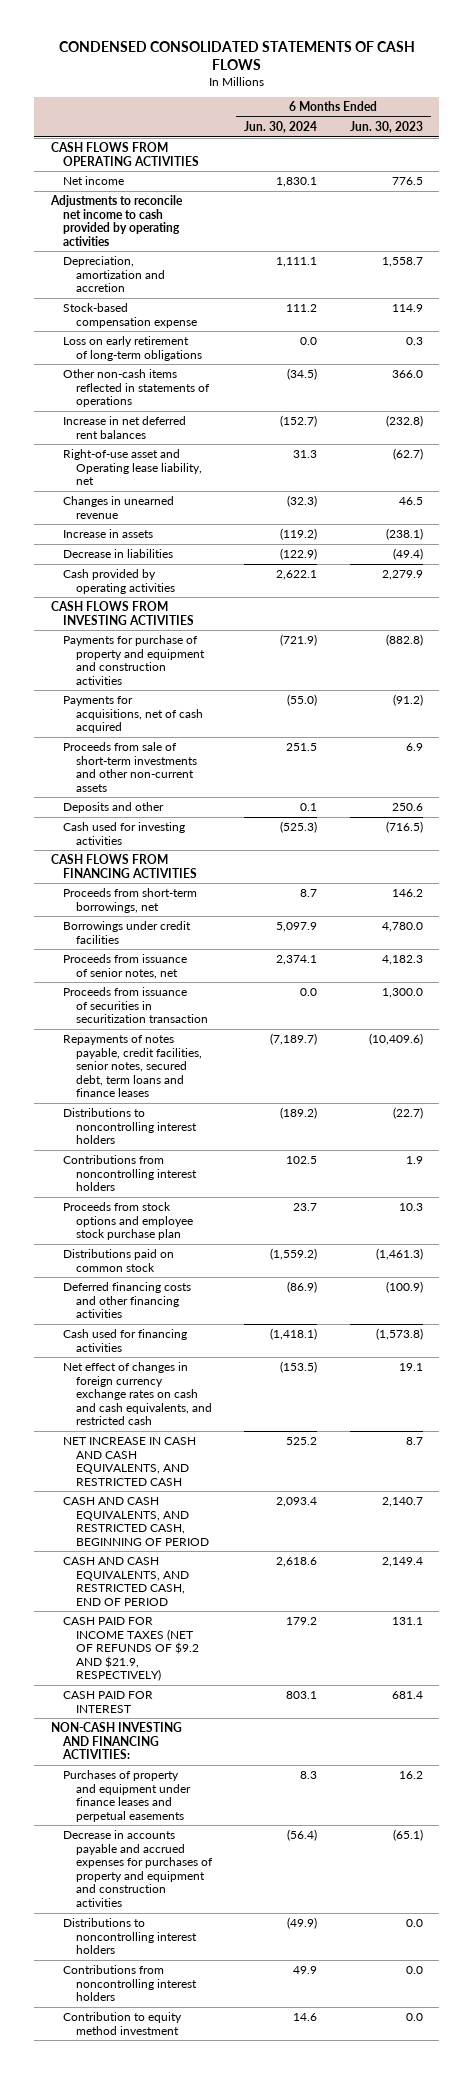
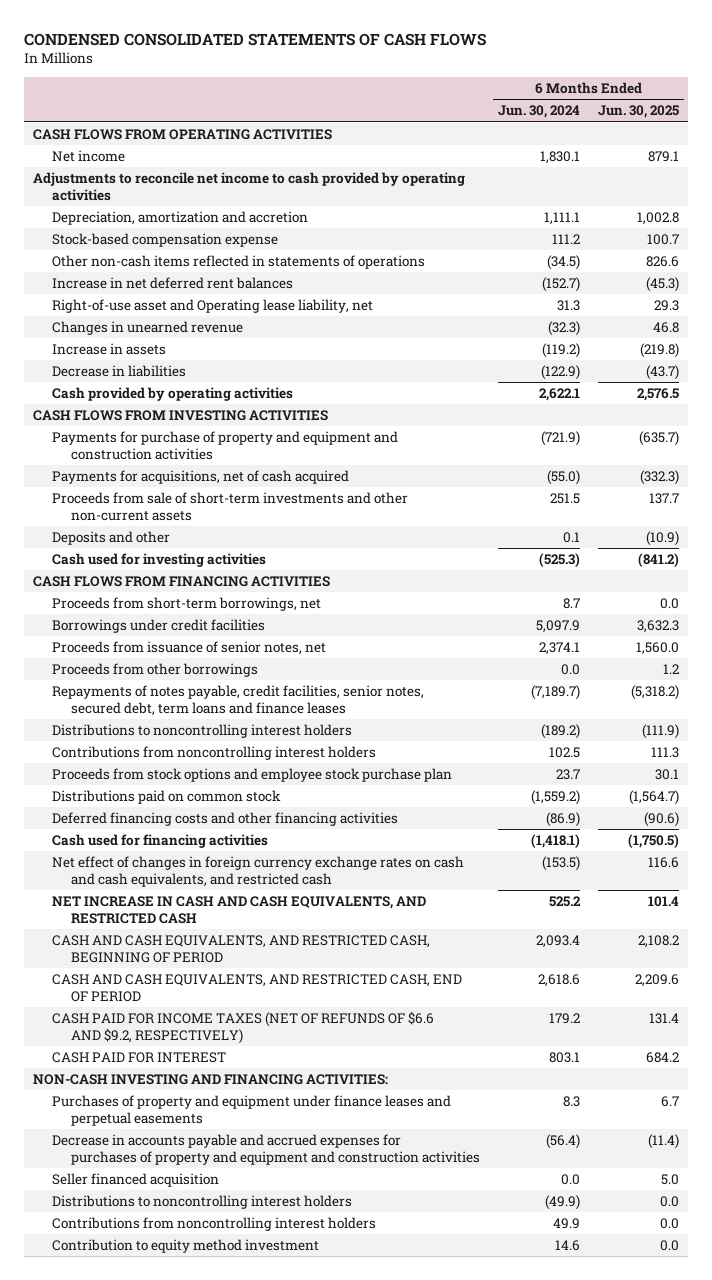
[349,120,423,133] Jun. 30, 2023 -> none
none -> [598,105,680,119] Jun. 30, 2025
[63,336,203,361] Loss on early retirement of long-term obligations -> none
[63,987,209,1024] Proceeds from issuance of securities in securitization transaction -> none
none -> [51,663,258,678] Proceeds from other borrowings
[63,1617,200,1682] CASH PAID FOR INCOME TAXES (NET OF REFUNDS OF $9.2 AND $21.9, RESPECTIVELY) -> [51,1011,434,1045] CASH PAID FOR INCOME TAXES (NET OF REFUNDS OF $6.6 AND $9.2, RESPECTIVELY)
none -> [51,1173,219,1188] Seller financed acquisition

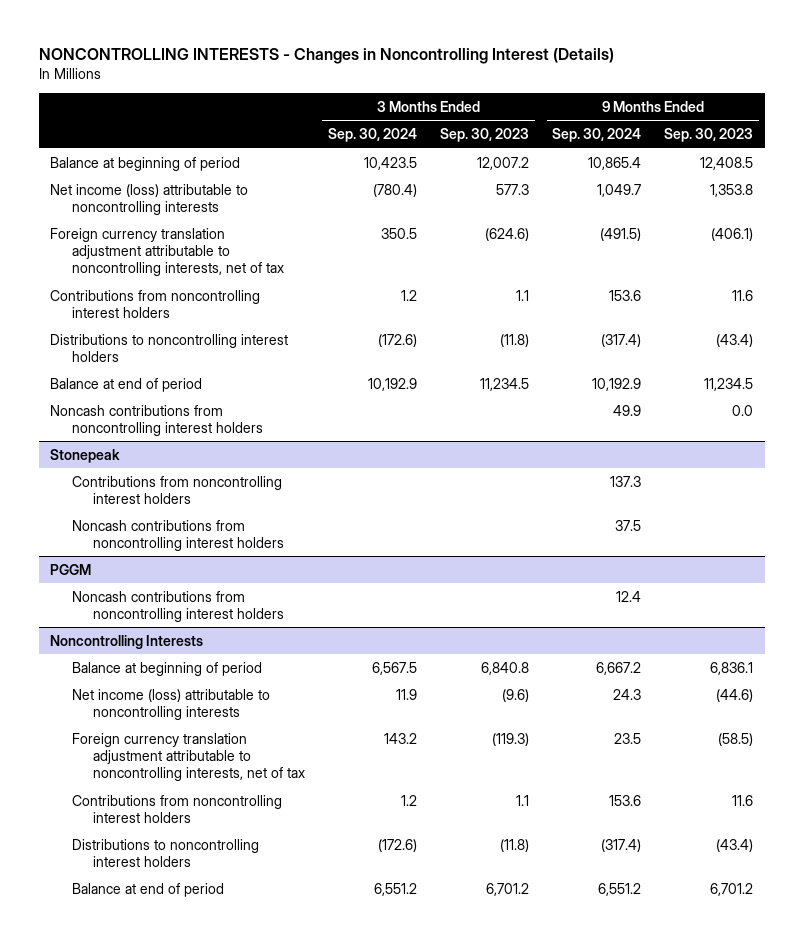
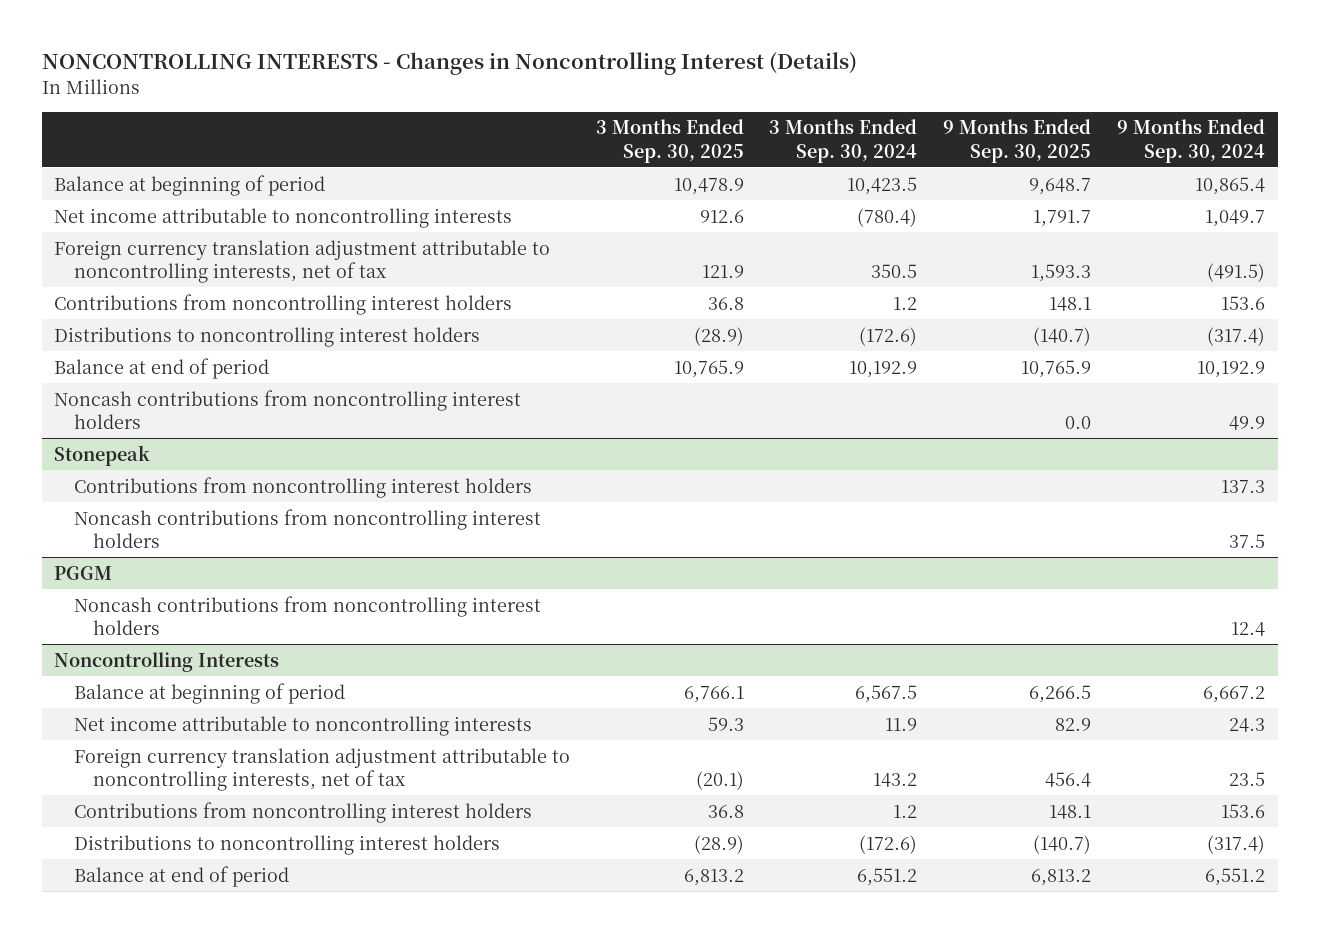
[440,127,530,142] Sep. 30, 2023 -> none
[664,127,754,142] Sep. 30, 2023 -> none
none -> [595,119,744,163] 3 Months Ended Sep. 30, 2025
none -> [942,119,1091,163] 9 Months Ended Sep. 30, 2025
[50,183,249,215] Net income (loss) attributable to noncontrolling interests -> [54,207,513,228] Net income attributable to noncontrolling interests
[71,688,270,720] Net income (loss) attributable to noncontrolling interests -> [73,715,532,736] Net income attributable to noncontrolling interests

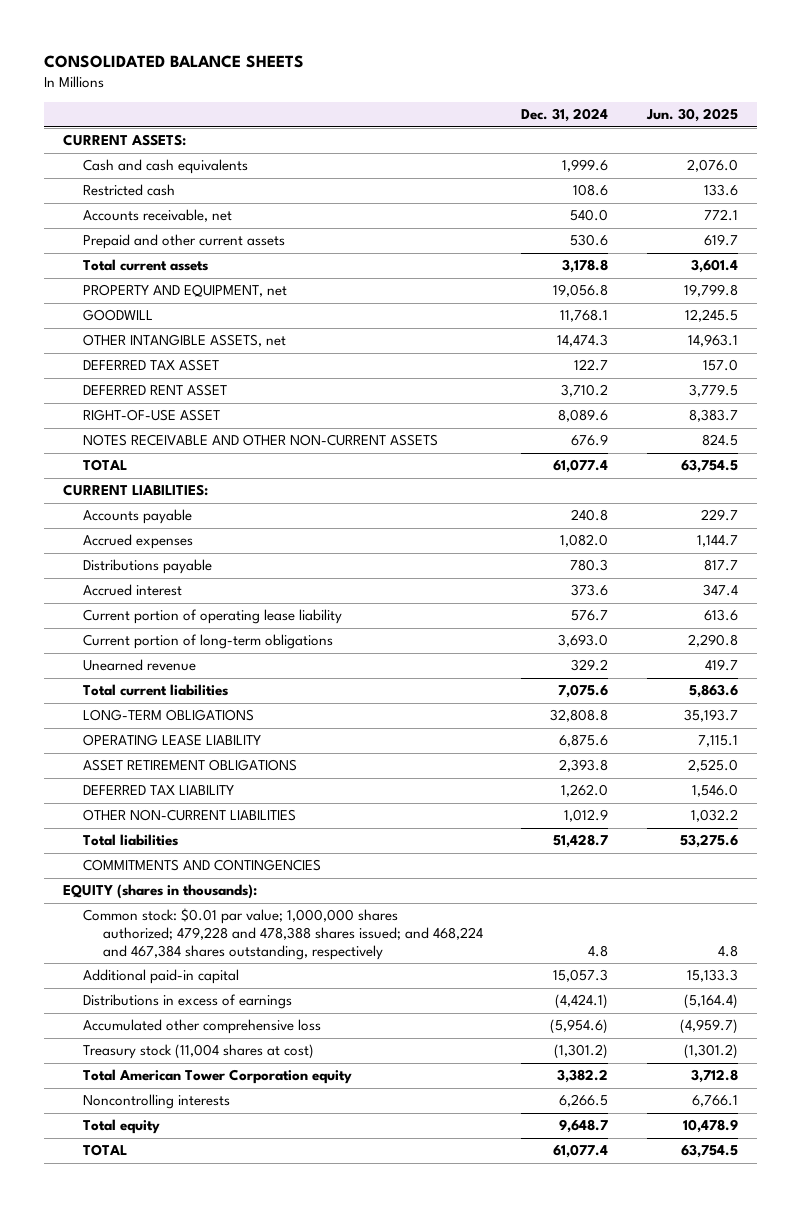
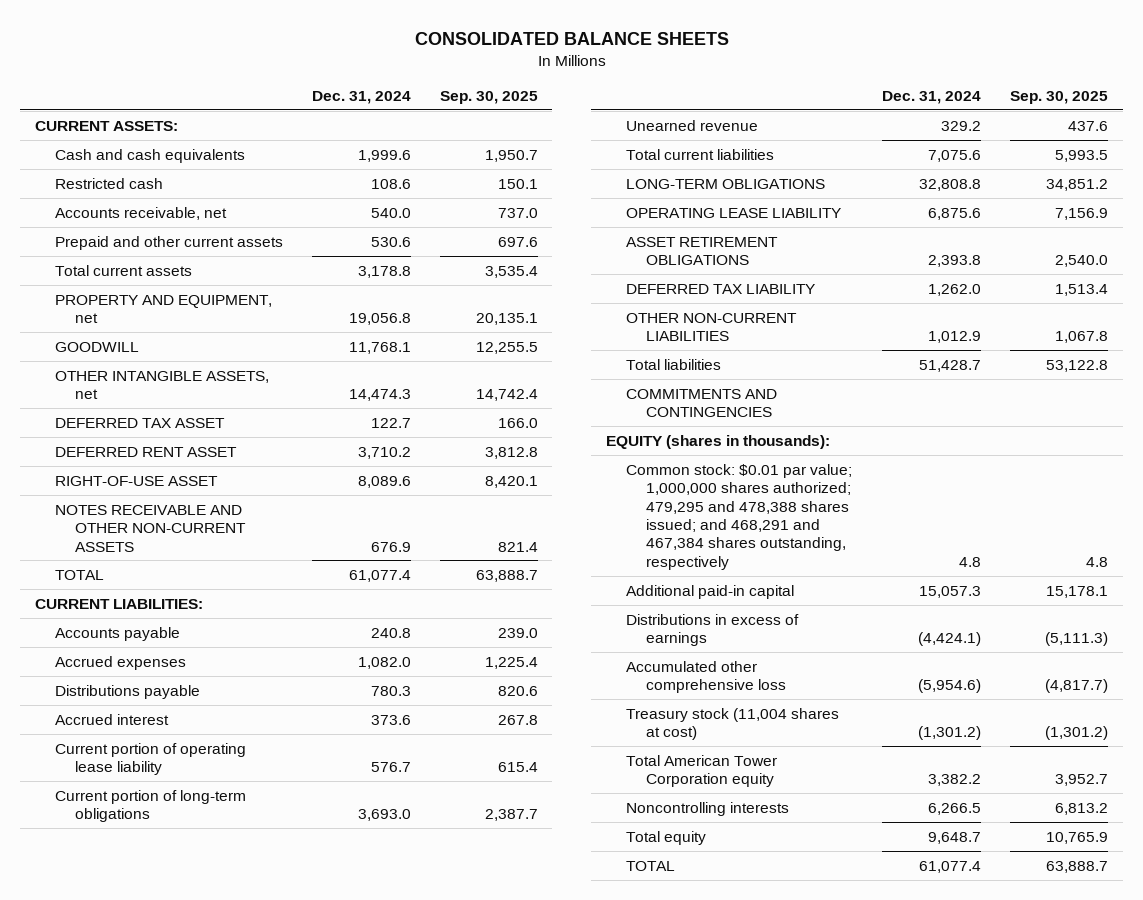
[645,107,738,122] Jun. 30, 2025 -> none
none -> [439,90,538,104] Sep. 30, 2025
[83,908,483,960] Common stock: $0.01 par value; 1,000,000 shares authorized; 479,228 and 478,388 shares issued; and 468,224 and 467,384 shares outstanding, respectively -> [625,463,852,570] Common stock: $0.01 par value; 1,000,000 shares authorized; 479,295 and 478,388 shares issued; and 468,291 and 467,384 shares outstanding, respectively

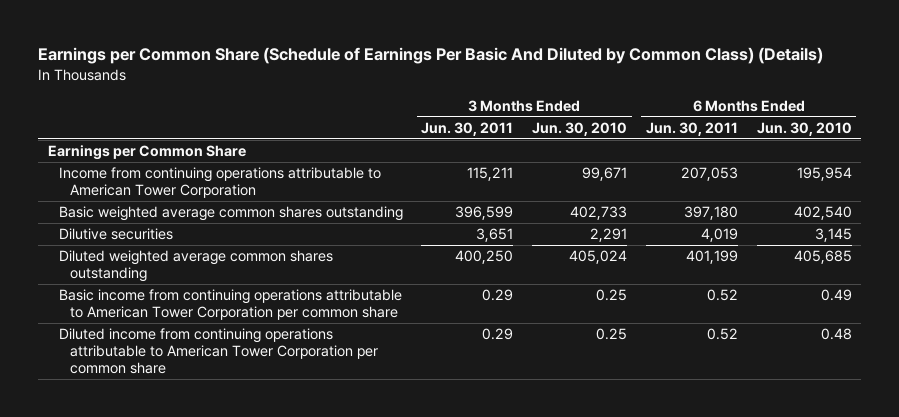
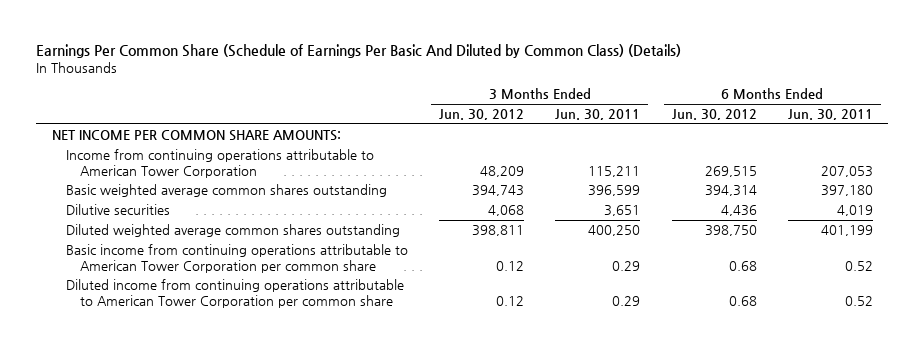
[38,47,824,65] Earnings per Common Share (Schedule of Earnings Per Basic And Diluted by Common Class) (Details) -> [35,44,681,59] Earnings Per Common Share (Schedule of Earnings Per Basic And Diluted by Common Class) (Details)
[532,121,628,136] Jun. 30, 2010 -> none
[756,121,852,136] Jun. 30, 2010 -> none
none -> [439,109,525,121] Jun. 30, 2012
none -> [671,109,757,121] Jun. 30, 2012
[47,145,246,161] Earnings per Common Share -> [51,130,341,142] NET INCOME PER COMMON SHARE AMOUNTS:

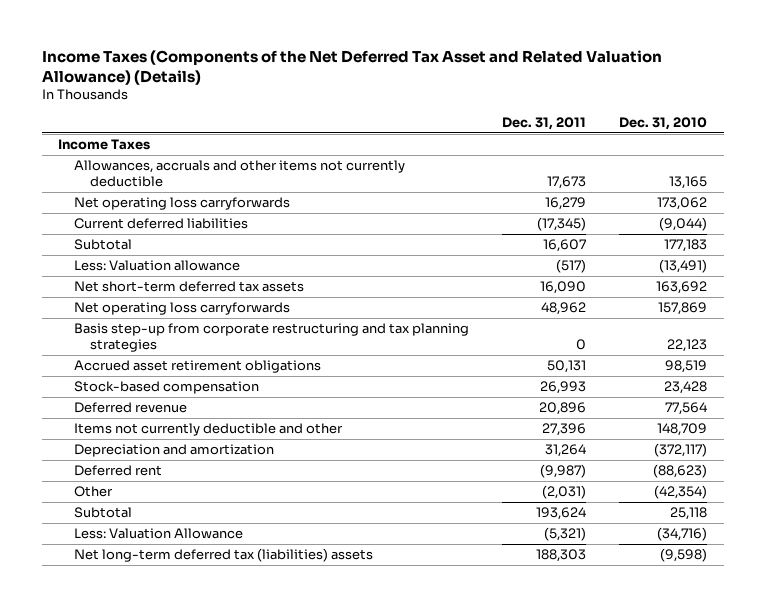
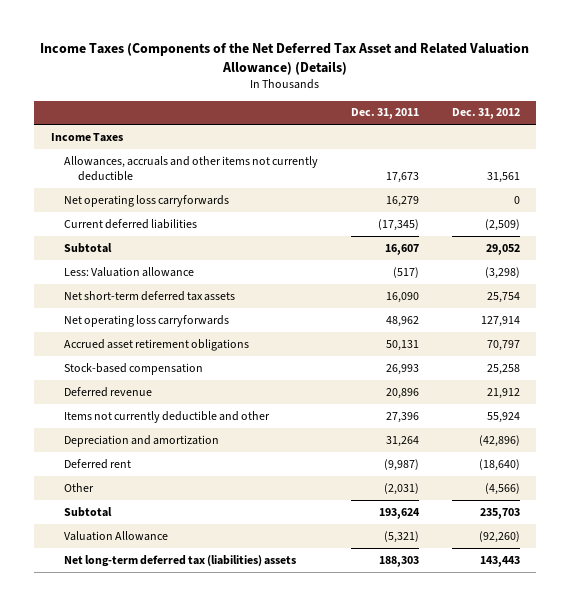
[619,117,708,131] Dec. 31, 2010 -> none
none -> [451,108,520,120] Dec. 31, 2012
[74,323,470,353] Basis step-up from corporate restructuring and tax planning strategies -> none
[74,528,244,540] Less: Valuation Allowance -> [64,530,169,541] Valuation Allowance

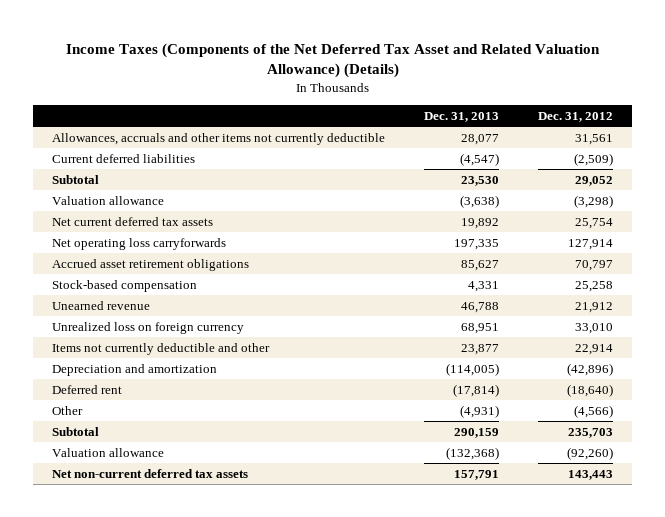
[351,108,420,120] Dec. 31, 2011 -> none
none -> [424,111,500,122] Dec. 31, 2013
[50,132,123,142] Income Taxes -> none
[64,194,230,207] Net operating loss carryforwards -> none
[64,266,195,277] Less: Valuation allowance -> [52,195,165,205] Valuation allowance
[64,290,236,301] Net short-term deferred tax assets -> [52,216,214,226] Net current deferred tax assets
[64,386,153,397] Deferred revenue -> [52,300,151,310] Unearned revenue
none -> [52,321,245,334] Unrealized loss on foreign currency
[486,411,520,423] 55,924 -> [574,343,613,355] 22,914
[64,530,169,541] Valuation Allowance -> [52,447,165,457] Valuation allowance
[64,554,297,567] Net long-term deferred tax (liabilities) assets -> [52,468,249,478] Net non-current deferred tax assets

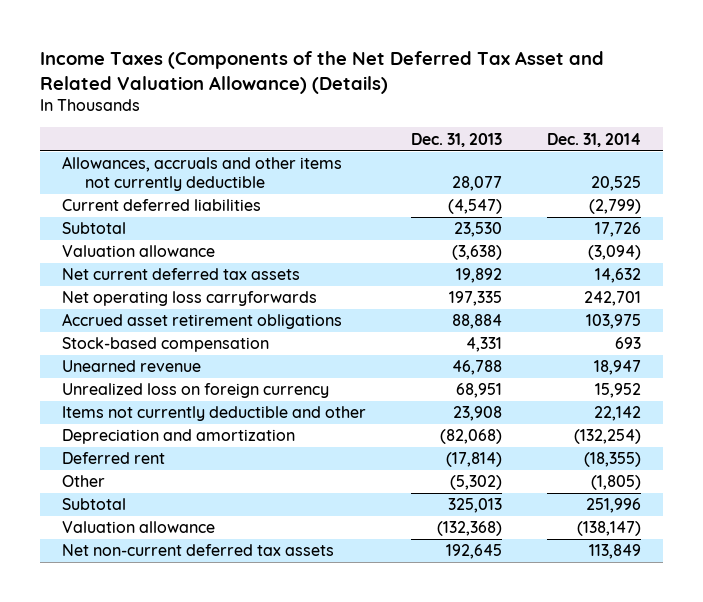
[537,111,613,122] Dec. 31, 2012 -> none
none -> [546,132,641,147] Dec. 31, 2014
[461,259,500,271] 85,627 -> [452,314,503,330] 88,884
[461,343,500,355] 23,877 -> [453,406,503,422] 23,908
[446,362,500,376] (114,005) -> [440,429,503,445] (82,068)
[460,404,500,418] (4,931) -> [450,475,503,491] (5,302)
[454,427,500,438] 290,159 -> [448,498,503,514] 325,013
[454,469,500,480] 157,791 -> [446,544,503,560] 192,645

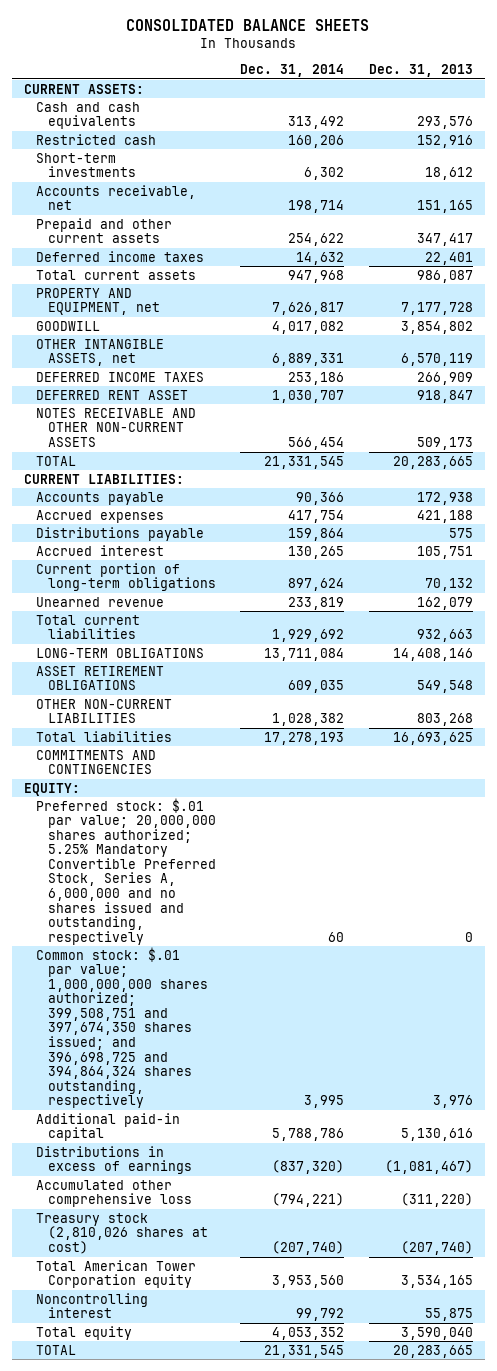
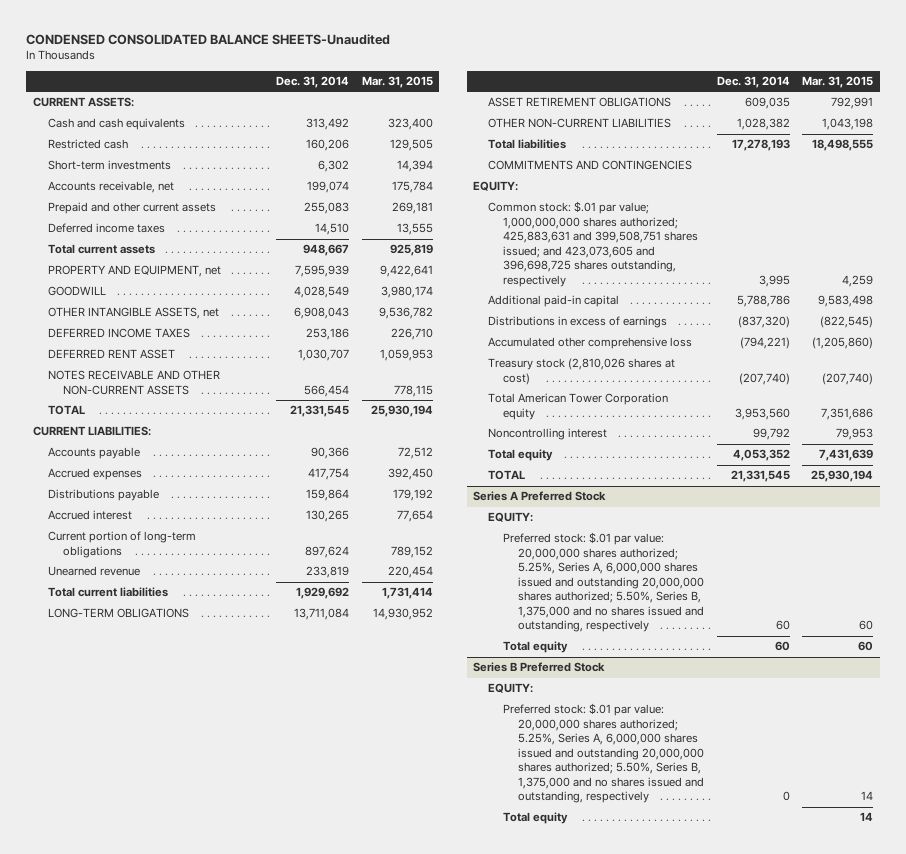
[126,18,370,31] CONSOLIDATED BALANCE SHEETS -> [26,33,391,45] CONDENSED CONSOLIDATED BALANCE SHEETS-Unaudited
[368,63,473,77] Dec. 31, 2013 -> none
none -> [361,76,433,89] Mar. 31, 2015
[288,200,345,214] 198,714 -> [307,181,350,194] 199,074
[288,233,345,247] 254,622 -> [304,202,350,215] 255,083
[296,251,345,265] 14,632 -> [315,223,350,236] 14,510
[288,269,345,283] 947,968 -> [303,244,350,257] 948,667
[272,302,345,316] 7,626,817 -> [295,265,350,278] 7,595,939
[272,320,345,334] 4,017,082 -> [294,286,350,299] 4,028,549
[272,353,345,367] 6,889,331 -> [294,307,350,320] 6,908,043
[35,797,216,945] Preferred stock: $.01 par value; 20,000,000 shares authorized; 5.25% Mandatory Convertible Preferred Stock, Series A, 6,000,000 and no shares issued and outstanding, respectively -> none
[35,946,208,1109] Common stock: $.01 par value; 1,000,000,000 shares authorized; 399,508,751 and 397,674,350 shares issued; and 396,698,725 and 394,864,324 shares outstanding, respectively -> [488,201,699,287] Common stock: $.01 par value; 1,000,000,000 shares authorized; 425,883,631 and 399,508,751 shares issued; and 423,073,605 and 396,698,725 shares outstanding, respectively
none -> [473,491,607,502] Series A Preferred Stock
none -> [488,512,534,523] EQUITY:
none -> [503,532,705,633] Preferred stock: $.01 par value: 20,000,000 shares authorized; 5.25%, Series A, 6,000,000 shares issued and outstanding 20,000,000 shares authorized; 5.50%, Series B, 1,375,000 and no shares issued and outstanding, respectively
none -> [503,641,569,654] Total equity
none -> [473,662,606,673] Series B Preferred Stock
none -> [488,683,534,694] EQUITY:
none -> [503,703,705,804] Preferred stock: $.01 par value: 20,000,000 shares authorized; 5.25%, Series A, 6,000,000 shares issued and outstanding 20,000,000 shares authorized; 5.50%, Series B, 1,375,000 and no shares issued and outstanding, respectively
none -> [503,812,569,825] Total equity

